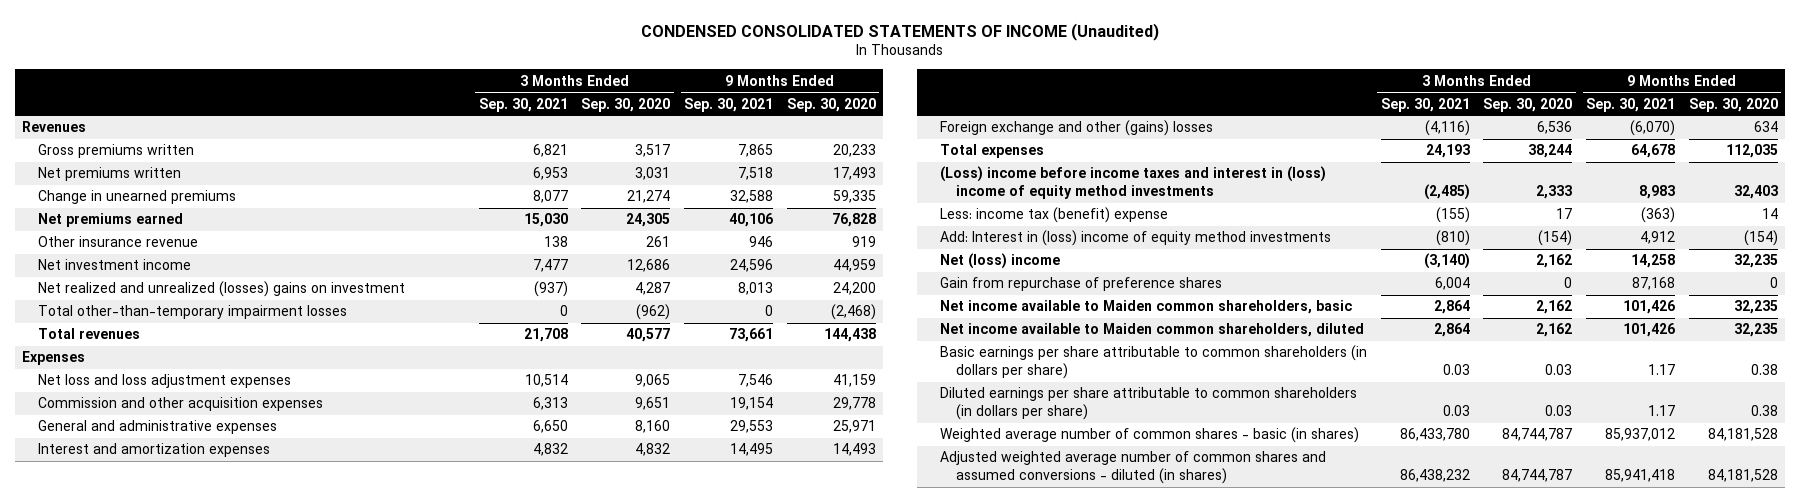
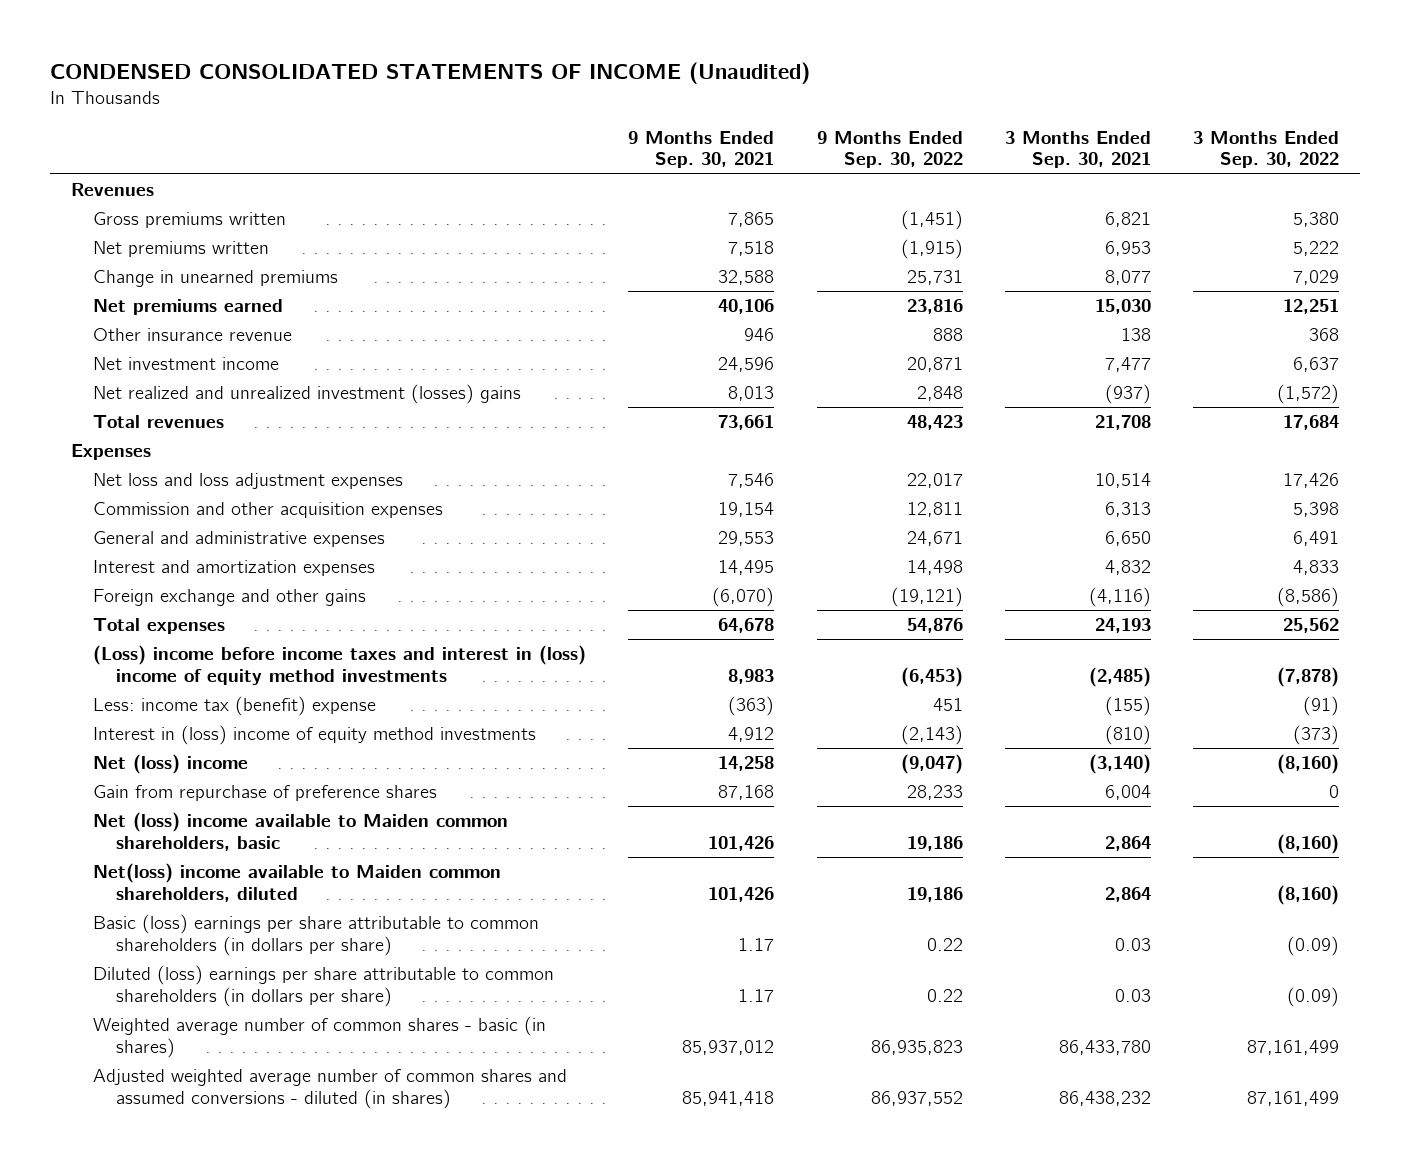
[581,97,671,112] Sep. 30, 2020 -> none
[787,97,877,112] Sep. 30, 2020 -> none
none -> [816,130,963,169] 9 Months Ended Sep. 30, 2022
none -> [1193,130,1340,169] 3 Months Ended Sep. 30, 2022
[37,305,347,320] Total other-than-temporary impairment losses -> none
[37,281,405,298] Net realized and unrealized (losses) gains on investment -> [93,383,522,404] Net realized and unrealized investment (losses) gains
[939,120,1213,137] Foreign exchange and other (gains) losses -> [93,588,367,606] Foreign exchange and other gains
[939,230,1331,247] Add: Interest in (loss) income of equity method investments -> [93,724,537,745] Interest in (loss) income of equity method investments
[939,300,1352,315] Net income available to Maiden common shareholders, basic -> [93,811,509,851] Net (loss) income available to Maiden common shareholders, basic
[939,323,1364,338] Net income available to Maiden common shareholders, diluted -> [93,862,502,902] Net(loss) income available to Maiden common shareholders, diluted
[939,345,1367,380] Basic earnings per share attributable to common shareholders (in dollars per share) -> [93,913,540,956] Basic (loss) earnings per share attributable to common shareholders (in dollars per share)
[939,387,1357,421] Diluted earnings per share attributable to common shareholders (in dollars per share) -> [93,964,555,1007] Diluted (loss) earnings per share attributable to common shareholders (in dollars per share)

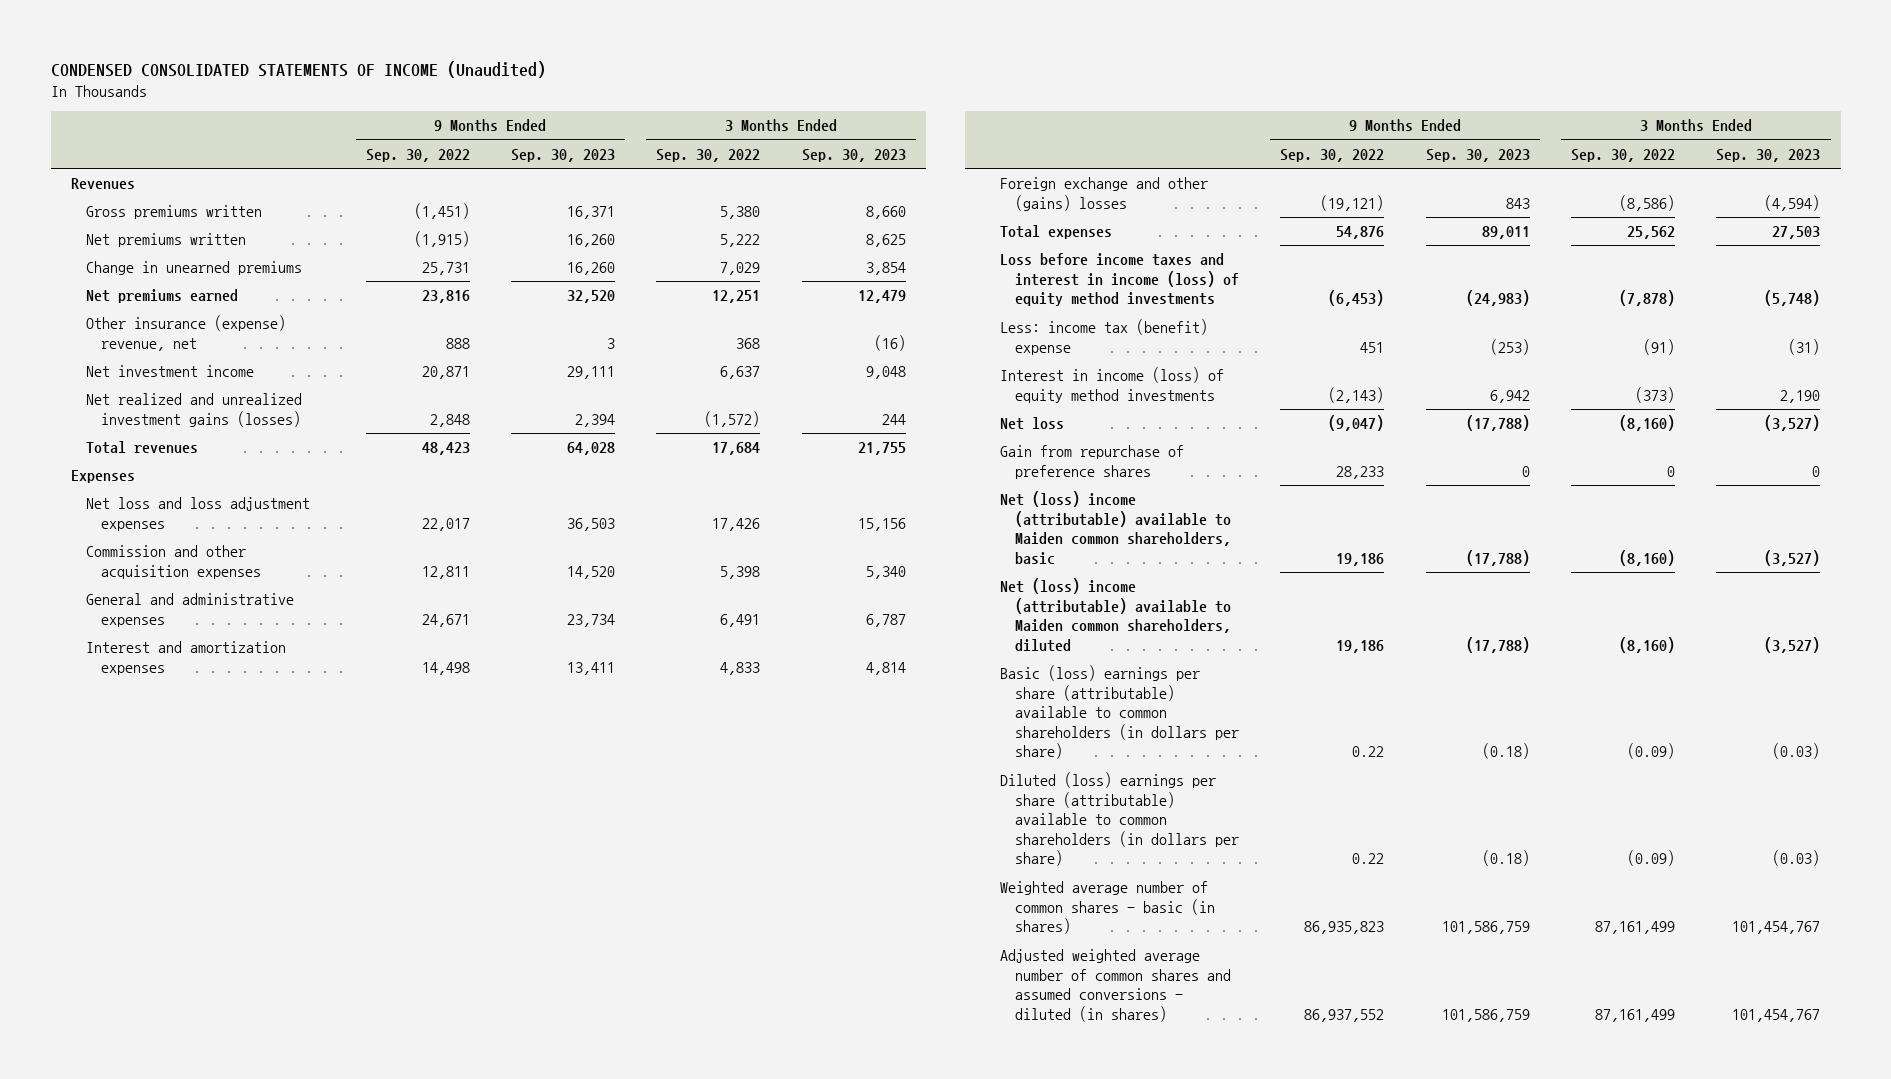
[628,130,775,169] 9 Months Ended Sep. 30, 2021 -> none
[1004,130,1151,169] 3 Months Ended Sep. 30, 2021 -> none
none -> [511,148,616,162] Sep. 30, 2023
none -> [801,148,906,162] Sep. 30, 2023
[93,327,293,341] Other insurance revenue -> [85,315,286,351] Other insurance (expense) revenue, net
[93,383,522,404] Net realized and unrealized investment (losses) gains -> [85,393,302,427] Net realized and unrealized investment gains (losses)
[93,588,367,606] Foreign exchange and other gains -> [1000,177,1209,211] Foreign exchange and other (gains) losses
[93,644,587,685] (Loss) income before income taxes and interest in (loss) income of equity method investments -> [1000,253,1240,307] Loss before income taxes and interest in income (loss) of equity method investments
[93,724,537,745] Interest in (loss) income of equity method investments -> [1000,367,1225,403] Interest in income (loss) of equity method investments
[93,753,249,774] Net (loss) income -> [1000,417,1065,431] Net loss
[93,811,509,851] Net (loss) income available to Maiden common shareholders, basic -> [1000,491,1232,565] Net (loss) income (attributable) available to Maiden common shareholders, basic
[93,862,502,902] Net(loss) income available to Maiden common shareholders, diluted -> [1000,578,1232,652] Net (loss) income (attributable) available to Maiden common shareholders, diluted
[93,913,540,956] Basic (loss) earnings per share attributable to common shareholders (in dollars per share) -> [1000,665,1240,760] Basic (loss) earnings per share (attributable) available to common shareholders (in dollars per share)
[93,964,555,1007] Diluted (loss) earnings per share attributable to common shareholders (in dollars per share) -> [1000,772,1240,867] Diluted (loss) earnings per share (attributable) available to common shareholders (in dollars per share)

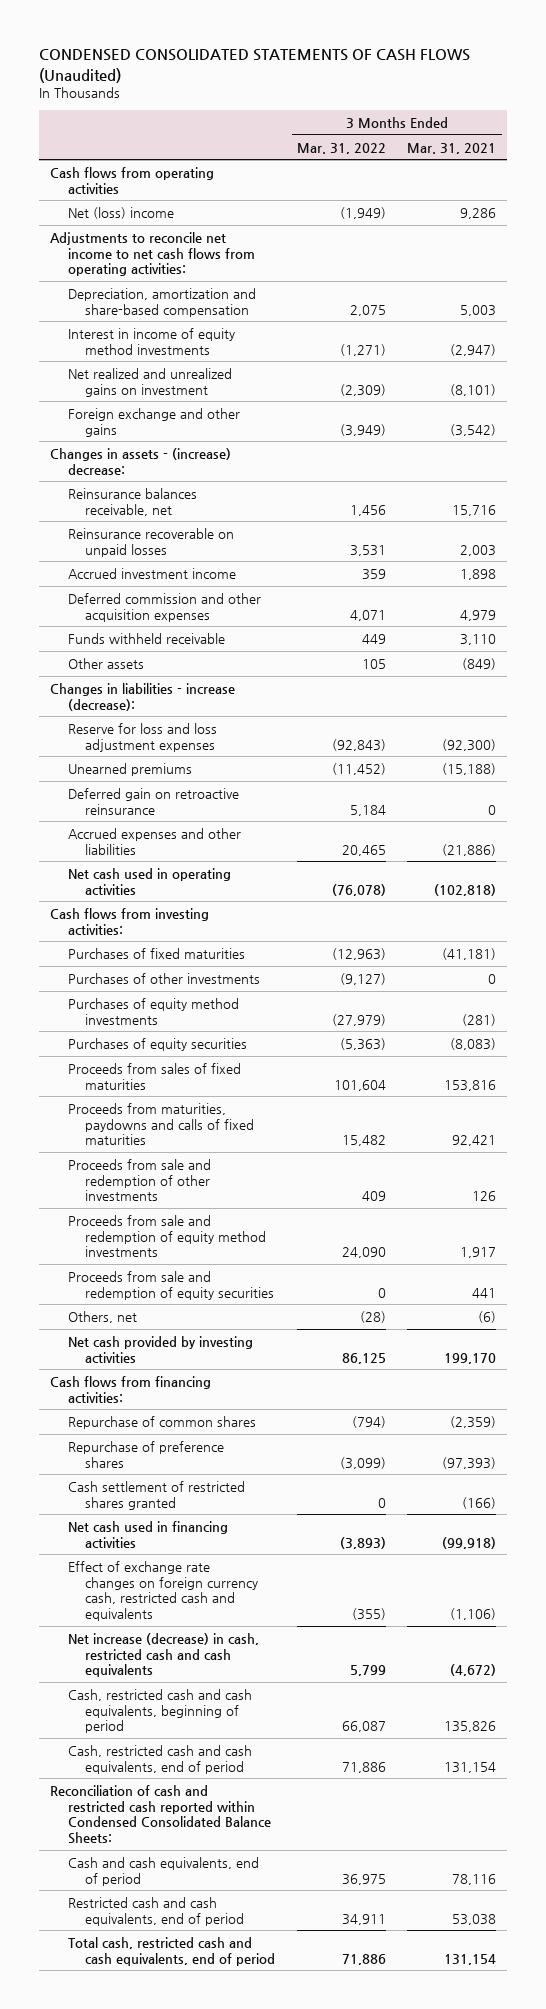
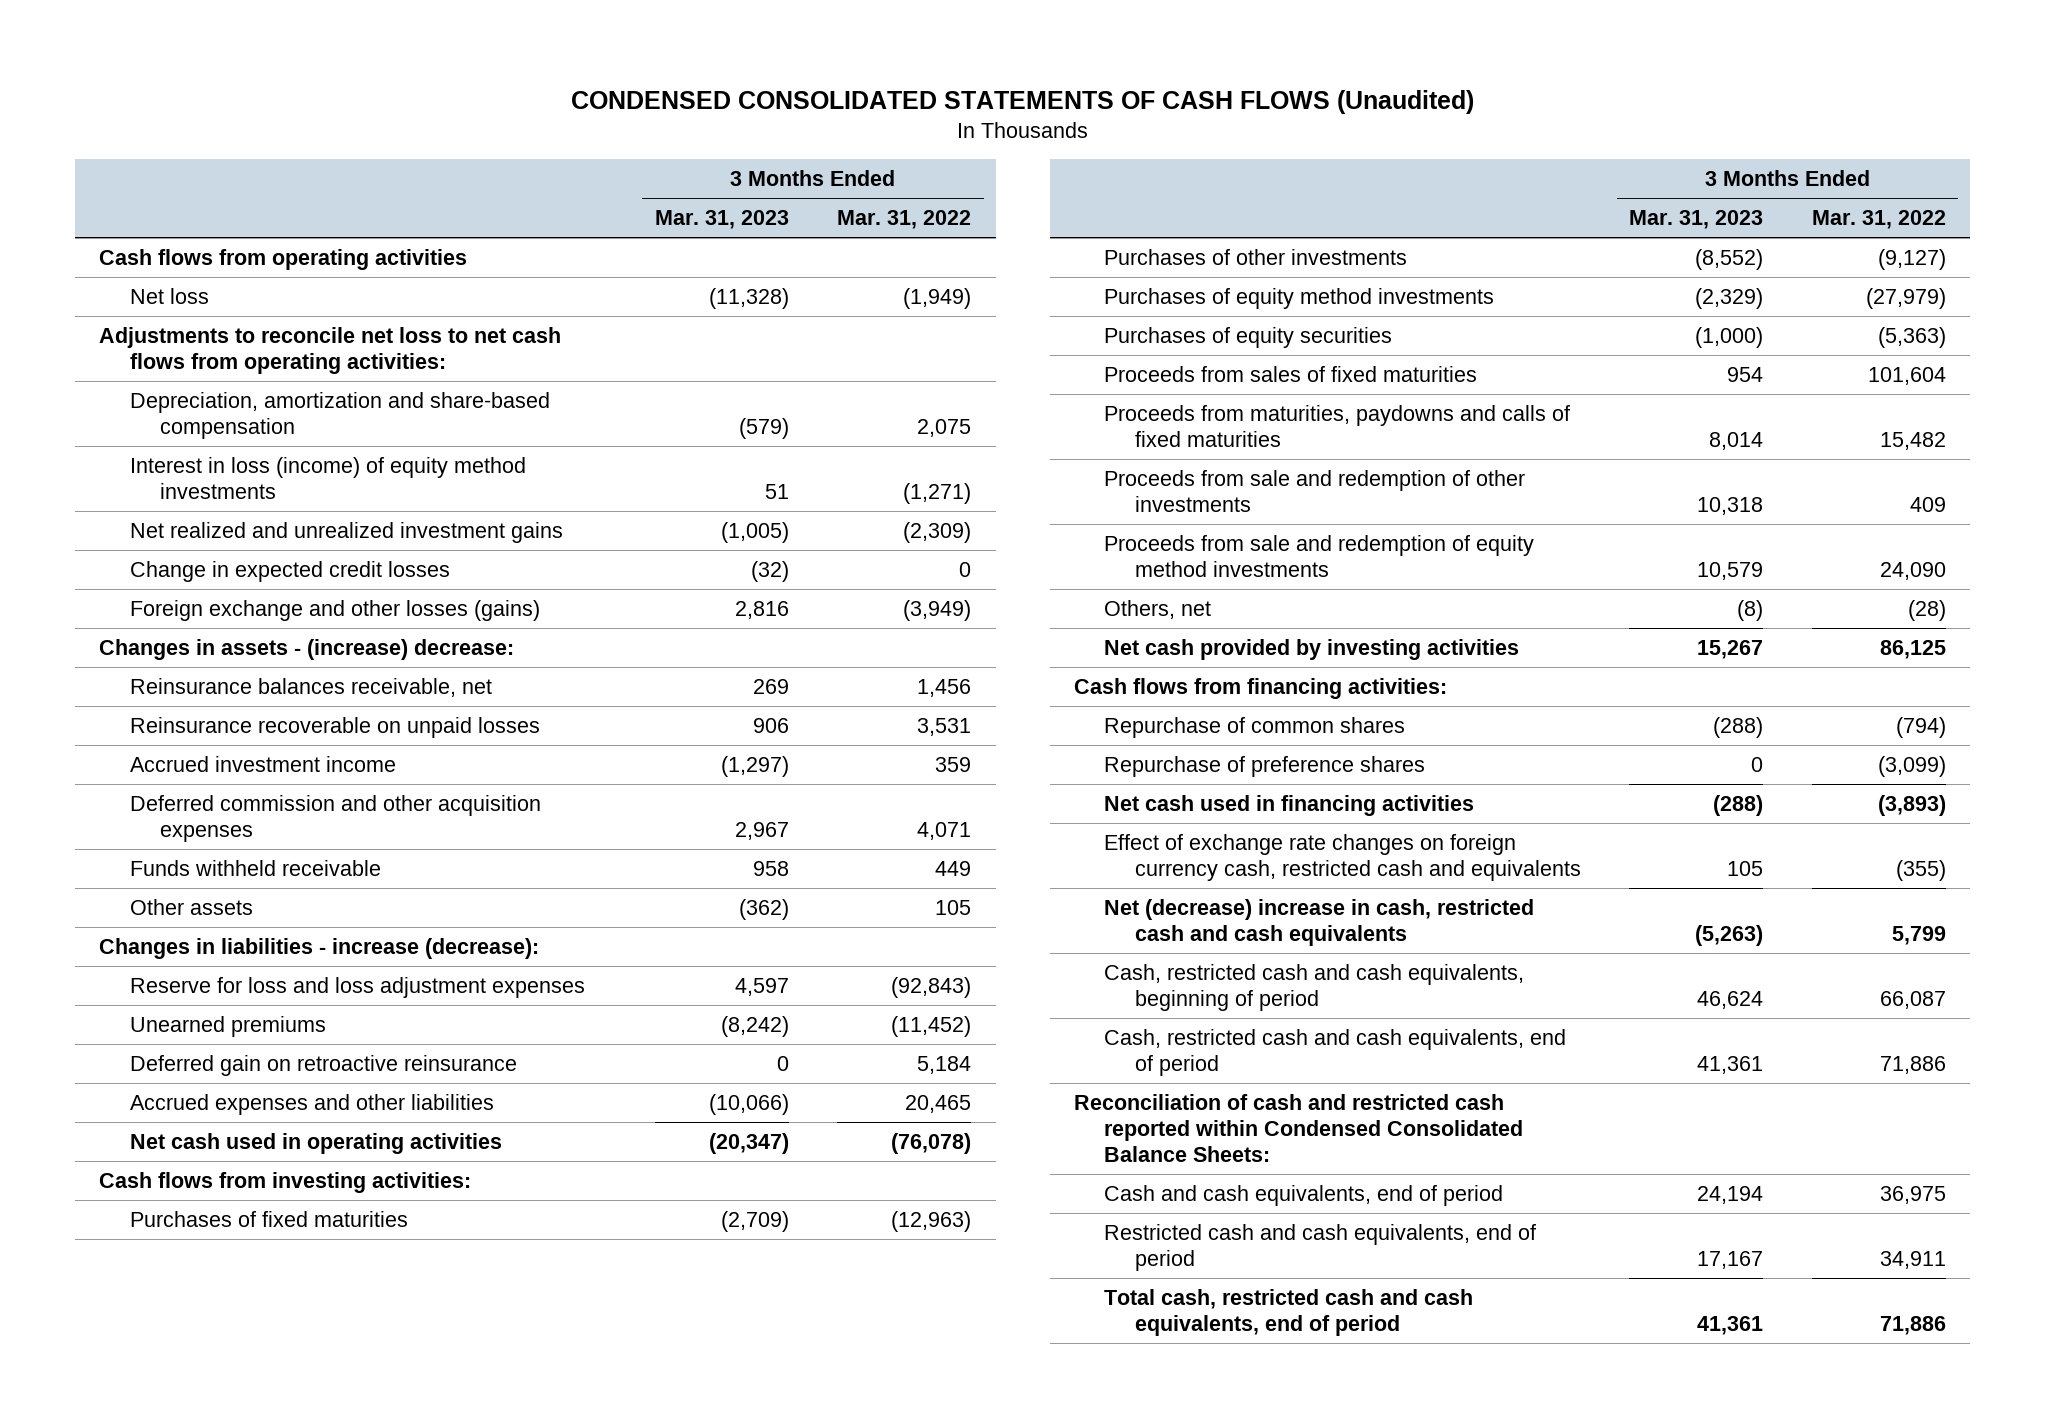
[407,142,497,154] Mar. 31, 2021 -> none
none -> [654,210,789,230] Mar. 31, 2023
[67,206,174,219] Net (loss) income -> [129,287,209,304] Net loss
[49,231,255,277] Adjustments to reconcile net income to net cash flows from operating activities: -> [99,326,562,374] Adjustments to reconcile net loss to net cash flows from operating activities:
[67,327,235,355] Interest in income of equity method investments -> [129,456,526,499] Interest in loss (income) of equity method investments
[67,367,232,397] Net realized and unrealized gains on investment -> [129,521,563,543] Net realized and unrealized investment gains
none -> [129,560,450,582] Change in expected credit losses
[67,407,240,437] Foreign exchange and other gains -> [129,599,540,621] Foreign exchange and other losses (gains)
[67,1270,275,1300] Proceeds from sale and redemption of equity securities -> none
[67,1480,245,1510] Cash settlement of restricted shares granted -> none
[67,1632,259,1678] Net increase (decrease) in cash, restricted cash and cash equivalents -> [1104,898,1535,946] Net (decrease) increase in cash, restricted cash and cash equivalents

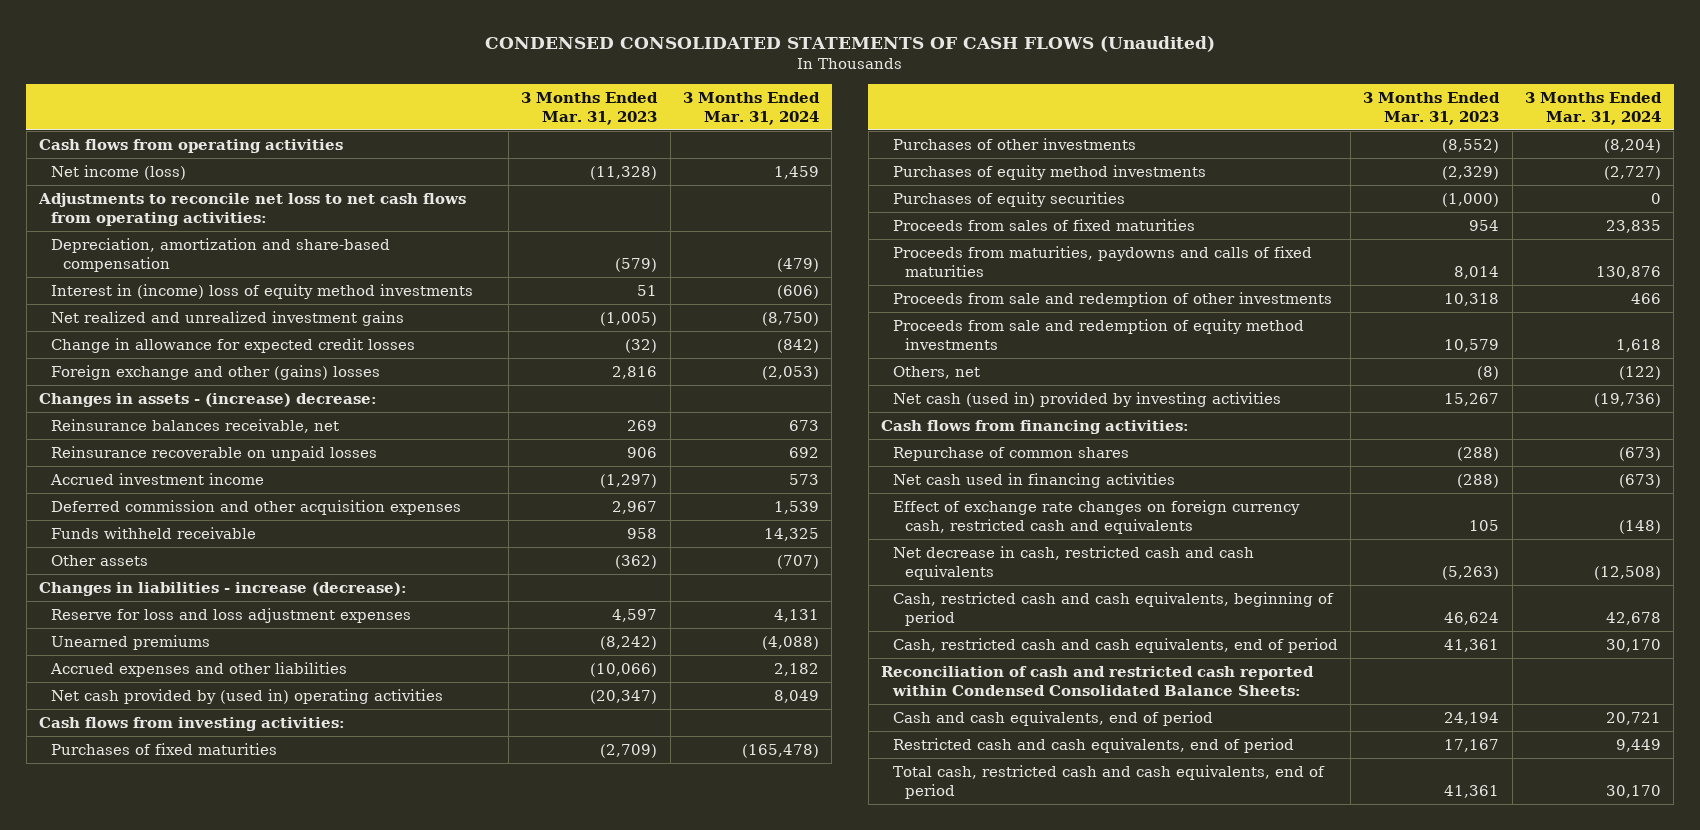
[837,210,972,230] Mar. 31, 2022 -> none
none -> [682,91,820,125] 3 Months Ended Mar. 31, 2024
[129,287,209,304] Net loss -> [50,164,186,180] Net income (loss)
[129,456,526,499] Interest in loss (income) of equity method investments -> [50,283,473,299] Interest in (income) loss of equity method investments
[129,560,450,582] Change in expected credit losses -> [50,337,415,353] Change in allowance for expected credit losses
[129,599,540,621] Foreign exchange and other losses (gains) -> [50,364,380,380] Foreign exchange and other (gains) losses
[129,1054,517,1076] Deferred gain on retroactive reinsurance -> none
[129,1132,502,1154] Net cash used in operating activities -> [50,688,443,704] Net cash provided by (used in) operating activities
[1104,638,1520,660] Net cash provided by investing activities -> [892,391,1281,407] Net cash (used in) provided by investing activities
[1104,755,1426,777] Repurchase of preference shares -> none
[1104,898,1535,946] Net (decrease) increase in cash, restricted cash and cash equivalents -> [892,545,1254,580] Net decrease in cash, restricted cash and cash equivalents

